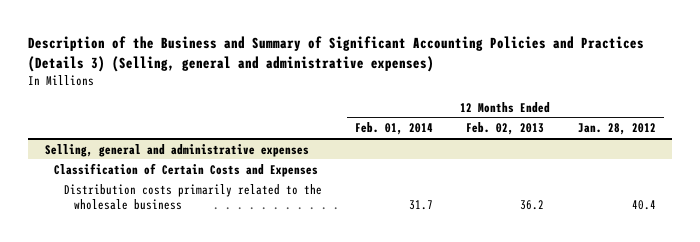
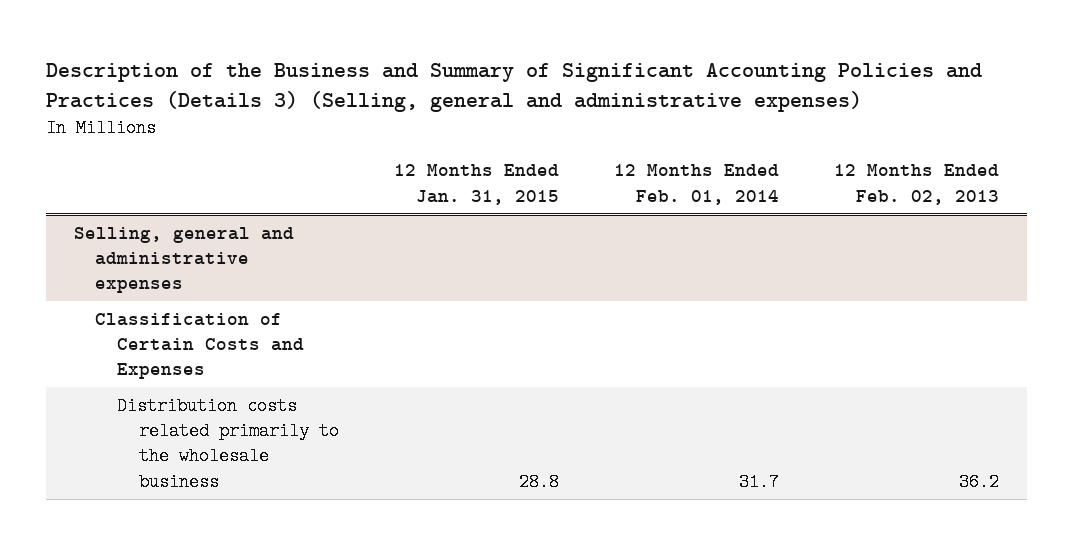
[577,123,656,136] Jan. 28, 2012 -> none
none -> [393,164,559,205] 12 Months Ended Jan. 31, 2015
[64,183,323,210] Distribution costs primarily related to the wholesale business -> [117,396,339,491] Distribution costs related primarily to the wholesale business

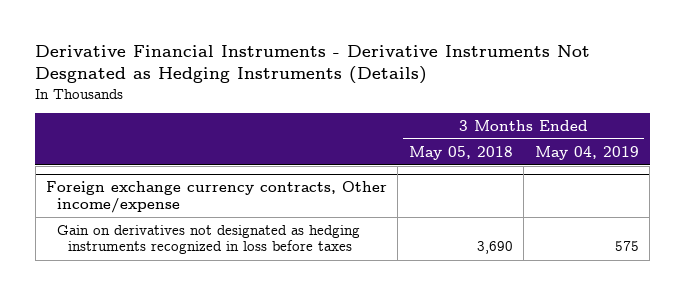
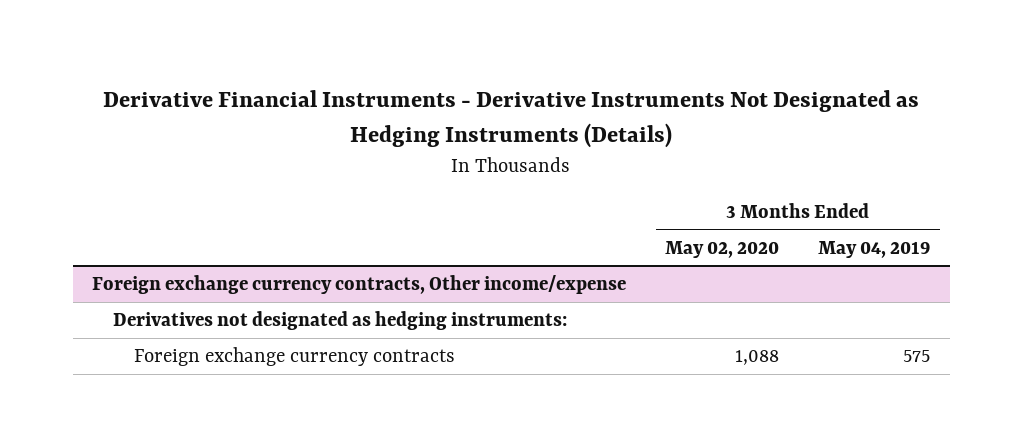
[35,45,591,85] Derivative Financial Instruments - Derivative Instruments Not Desgnated as Hedging Instruments (Details) -> [103,90,920,148] Derivative Financial Instruments - Derivative Instruments Not Designated as Hedging Instruments (Details)
[408,145,513,160] May 05, 2018 -> none
none -> [665,240,780,258] May 02, 2020
none -> [113,311,568,331] Derivatives not designated as hedging instruments:
[56,224,360,255] Gain on derivatives not designated as hedging instruments recognized in loss before taxes -> [134,347,456,367] Foreign exchange currency contracts

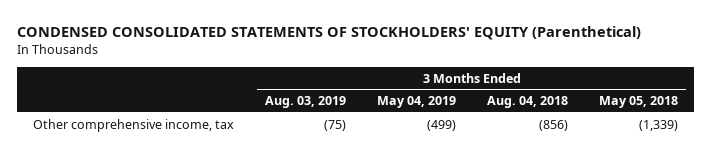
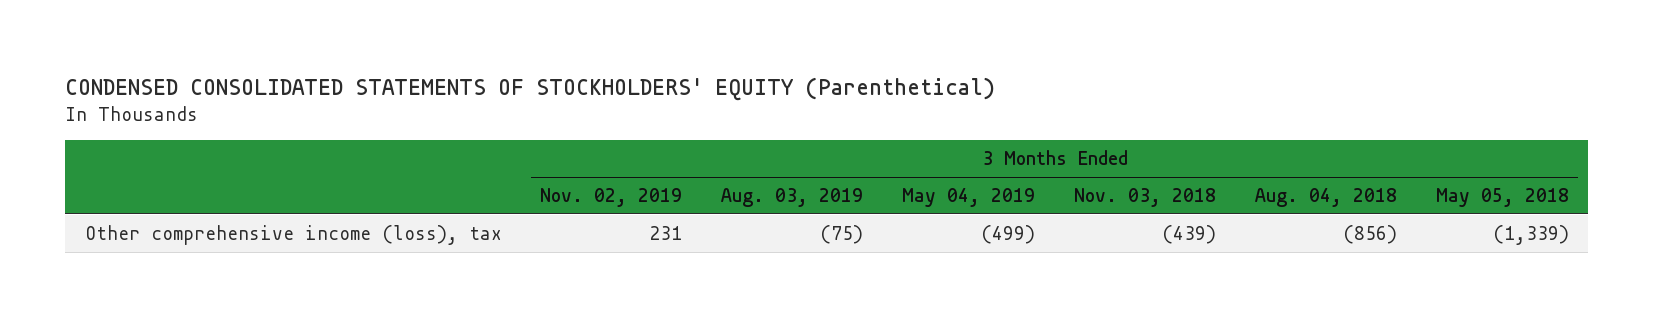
none -> [540,188,683,208] Nov. 02, 2019
none -> [1073,188,1216,208] Nov. 03, 2018
[32,118,234,132] Other comprehensive income, tax -> [84,225,502,246] Other comprehensive income (loss), tax

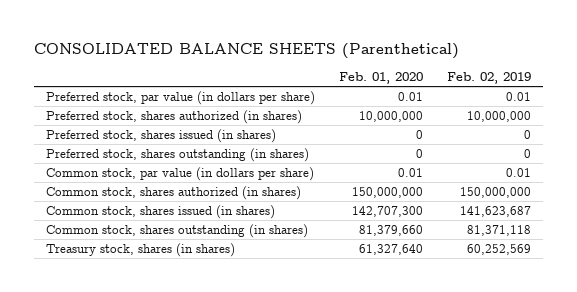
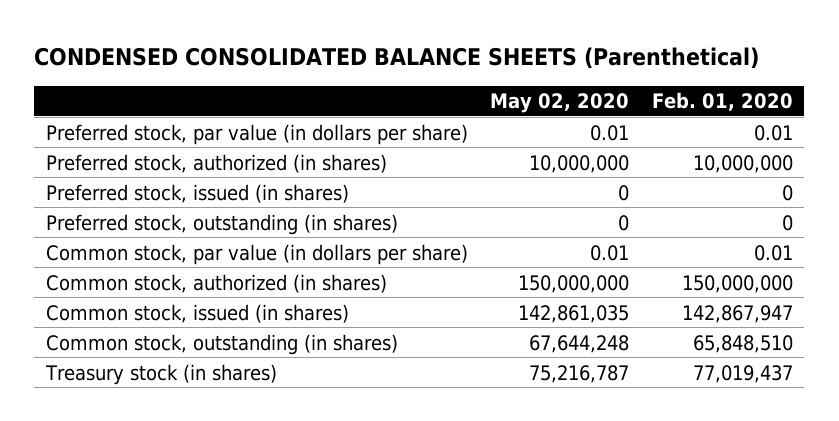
[34,43,460,60] CONSOLIDATED BALANCE SHEETS (Parenthetical) -> [34,47,760,70] CONDENSED CONSOLIDATED BALANCE SHEETS (Parenthetical)
[446,72,531,85] Feb. 02, 2019 -> none
none -> [490,93,630,114] May 02, 2020
[46,109,303,124] Preferred stock, shares authorized (in shares) -> [45,153,387,173] Preferred stock, authorized (in shares)
[46,128,277,143] Preferred stock, shares issued (in shares) -> [45,183,349,203] Preferred stock, issued (in shares)
[46,147,310,162] Preferred stock, shares outstanding (in shares) -> [45,213,398,235] Preferred stock, outstanding (in shares)
[46,185,302,200] Common stock, shares authorized (in shares) -> [45,273,387,293] Common stock, authorized (in shares)
[46,204,276,219] Common stock, shares issued (in shares) -> [45,303,349,323] Common stock, issued (in shares)
[352,205,424,217] 142,707,300 -> [682,304,794,323] 142,867,947
[46,223,309,238] Common stock, shares outstanding (in shares) -> [45,333,398,355] Common stock, outstanding (in shares)
[359,224,424,236] 81,379,660 -> [693,334,794,353] 65,848,510
[46,242,236,257] Treasury stock, shares (in shares) -> [44,363,277,385] Treasury stock (in shares)
[359,243,424,255] 61,327,640 -> [693,364,794,383] 77,019,437

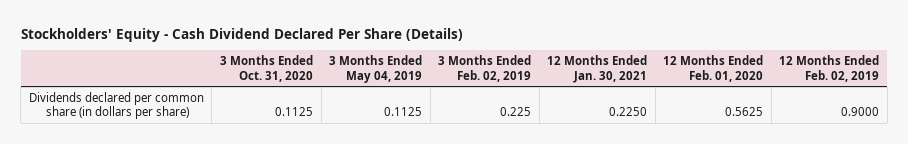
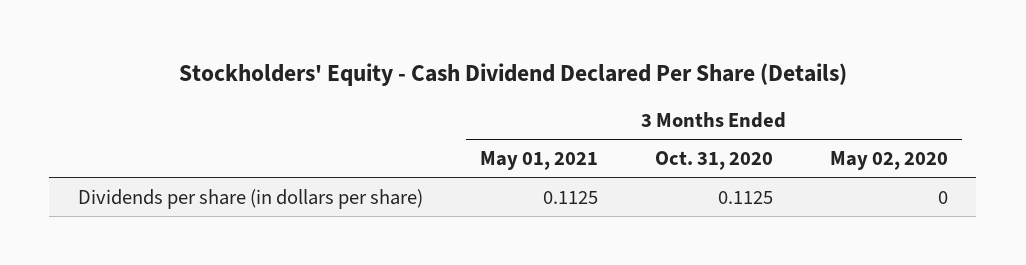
[329,55,423,83] 3 Months Ended May 04, 2019 -> none
[438,55,532,82] 3 Months Ended Feb. 02, 2019 -> none
[547,55,648,83] 12 Months Ended Jan. 30, 2021 -> none
[663,55,764,82] 12 Months Ended Feb. 01, 2020 -> none
[779,55,880,82] 12 Months Ended Feb. 02, 2019 -> none
none -> [479,151,598,171] May 01, 2021
none -> [829,151,948,171] May 02, 2020
[28,91,204,120] Dividends declared per common share (in dollars per share) -> [77,188,423,209] Dividends per share (in dollars per share)

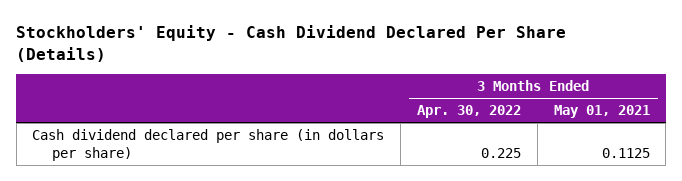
[654,151,773,171] Oct. 31, 2020 -> none
[829,151,948,171] May 02, 2020 -> none
none -> [417,105,522,119] Apr. 30, 2022
[77,188,423,209] Dividends per share (in dollars per share) -> [32,129,385,162] Cash dividend declared per share (in dollars per share)

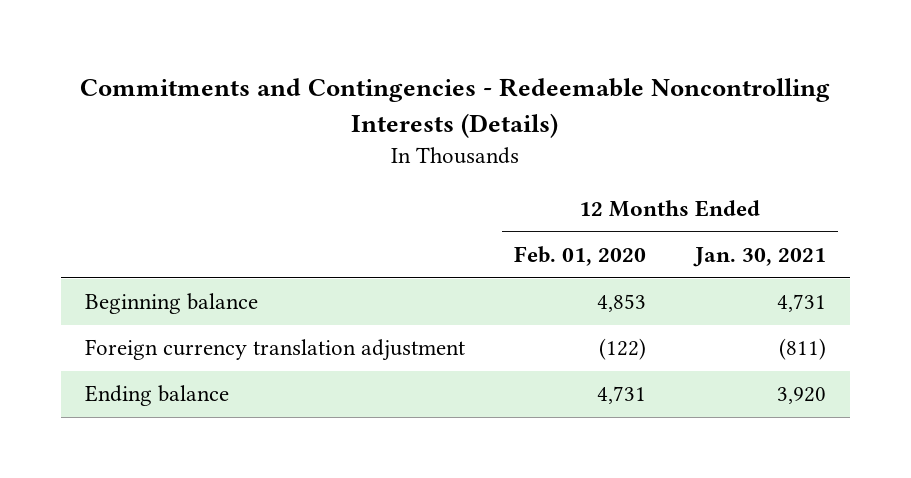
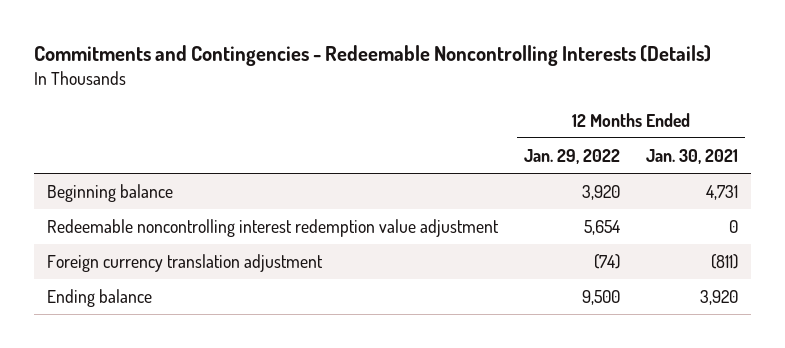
[513,245,646,266] Feb. 01, 2020 -> none
none -> [523,148,620,164] Jan. 29, 2022
none -> [46,219,499,238] Redeemable noncontrolling interest redemption value adjustment

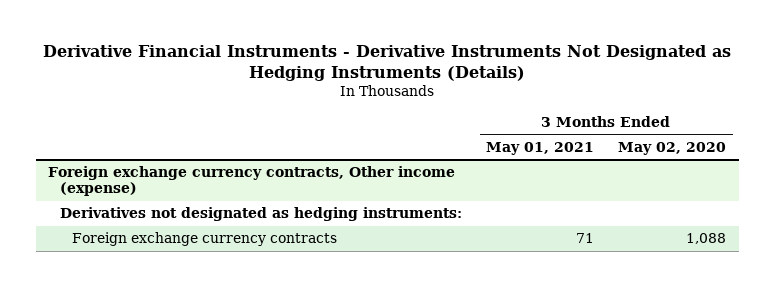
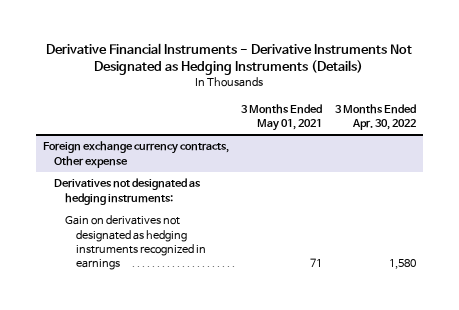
[618,141,727,155] May 02, 2020 -> none
none -> [335,103,417,130] 3 Months Ended Apr. 30, 2022
[47,166,455,197] Foreign exchange currency contracts, Other income (expense) -> [42,141,229,168] Foreign exchange currency contracts, Other expense
[71,232,337,247] Foreign exchange currency contracts -> [64,215,206,270] Gain on derivatives not designated as hedging instruments recognized in earnings

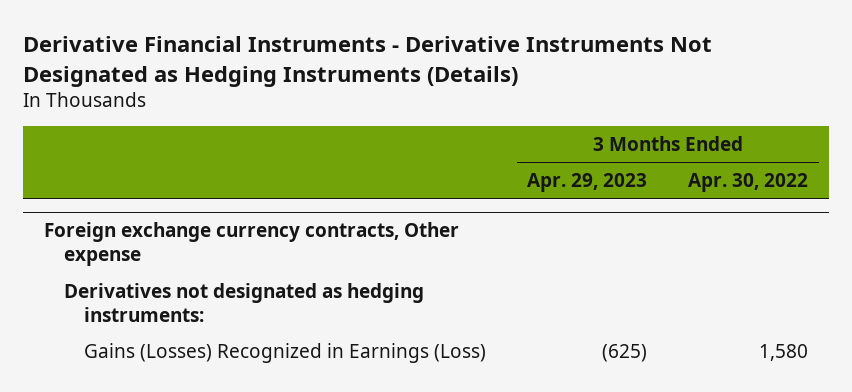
[241,103,323,131] 3 Months Ended May 01, 2021 -> none
none -> [527,173,648,193] Apr. 29, 2023
[64,215,206,270] Gain on derivatives not designated as hedging instruments recognized in earnings -> [84,342,487,363] Gains (Losses) Recognized in Earnings (Loss)

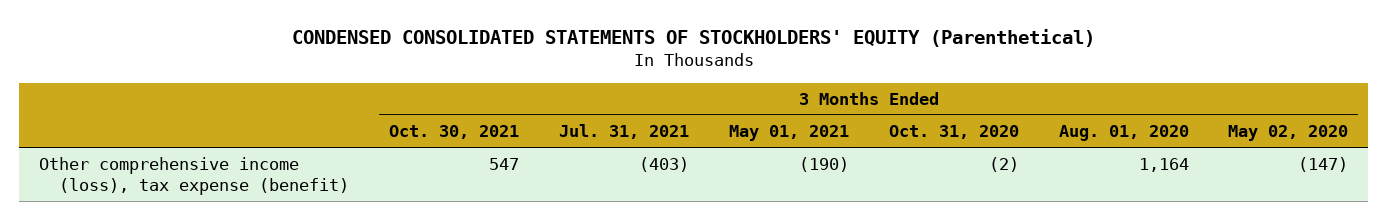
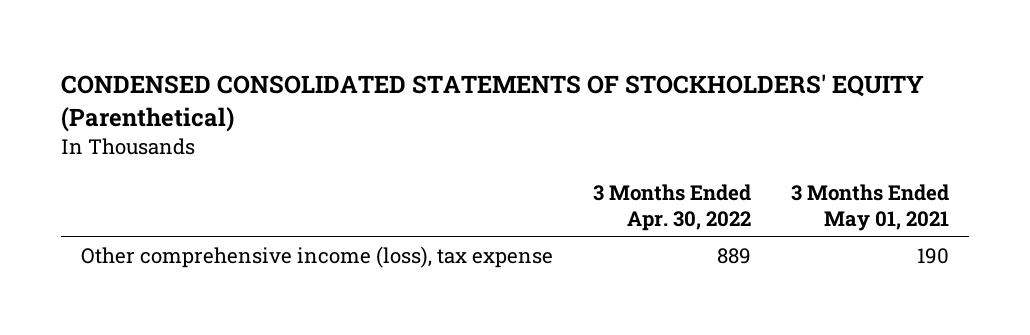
[389,125,520,140] Oct. 30, 2021 -> none
[559,124,690,140] Jul. 31, 2021 -> none
[888,125,1019,140] Oct. 31, 2020 -> none
[1058,125,1189,142] Aug. 01, 2020 -> none
[1228,125,1349,142] May 02, 2020 -> none
none -> [593,183,752,232] 3 Months Ended Apr. 30, 2022
[38,157,350,195] Other comprehensive income (loss), tax expense (benefit) -> [81,246,554,269] Other comprehensive income (loss), tax expense
[798,157,849,173] (190) -> [917,248,950,265] 190

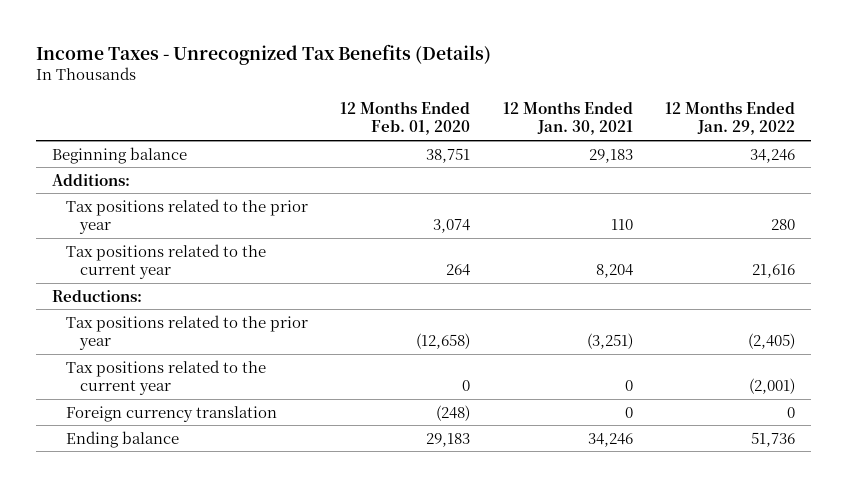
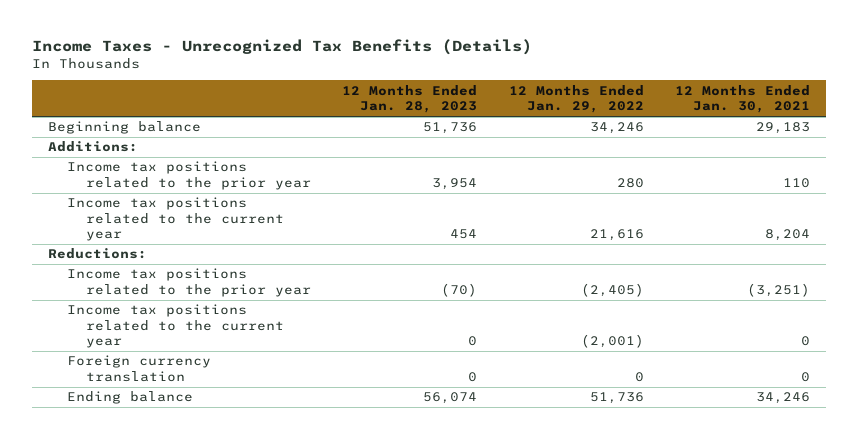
[340,100,471,136] 12 Months Ended Feb. 01, 2020 -> none
none -> [342,84,478,114] 12 Months Ended Jan. 28, 2023
[66,198,309,235] Tax positions related to the prior year -> [66,161,311,190] Income tax positions related to the prior year
[66,243,267,280] Tax positions related to the current year -> [66,197,284,242] Income tax positions related to the current year
[66,314,309,351] Tax positions related to the prior year -> [66,268,311,297] Income tax positions related to the prior year
[66,359,267,396] Tax positions related to the current year -> [66,304,284,349] Income tax positions related to the current year

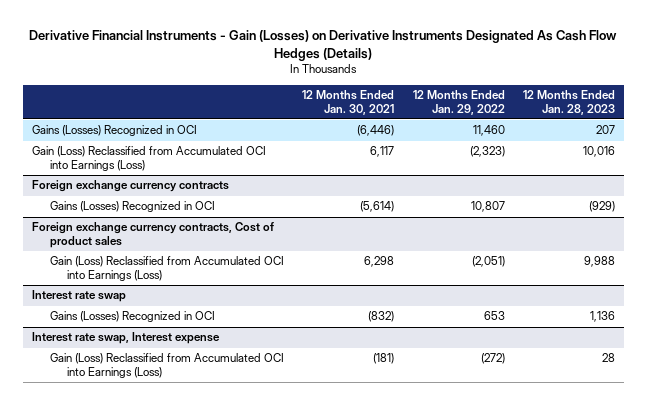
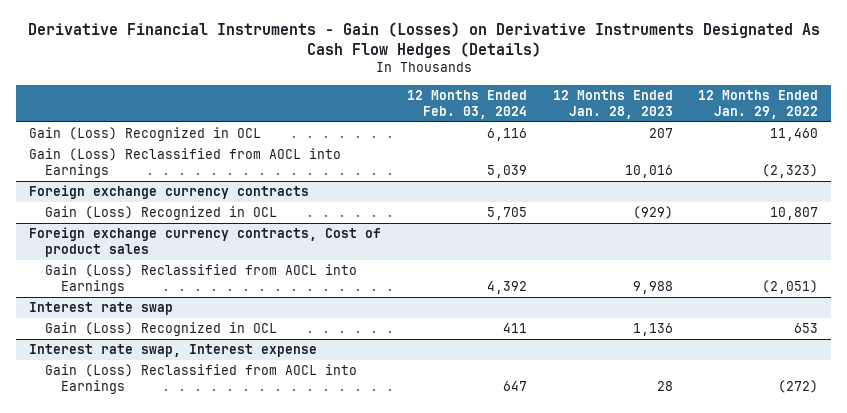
[302,90,395,115] 12 Months Ended Jan. 30, 2021 -> none
none -> [406,89,527,119] 12 Months Ended Feb. 03, 2024
[31,125,197,137] Gains (Losses) Recognized in OCI -> [28,127,261,142] Gain (Loss) Recognized in OCL
[31,146,266,171] Gain (Loss) Reclassified from Accumulated OCI into Earnings (Loss) -> [28,148,341,178] Gain (Loss) Reclassified from AOCL into Earnings
[49,201,215,213] Gains (Losses) Recognized in OCI -> [44,206,277,221] Gain (Loss) Recognized in OCL
[49,256,284,281] Gain (Loss) Reclassified from Accumulated OCI into Earnings (Loss) -> [44,264,357,294] Gain (Loss) Reclassified from AOCL into Earnings
[49,311,215,323] Gains (Losses) Recognized in OCI -> [44,322,277,337] Gain (Loss) Recognized in OCL
[49,353,284,378] Gain (Loss) Reclassified from Accumulated OCI into Earnings (Loss) -> [44,364,357,394] Gain (Loss) Reclassified from AOCL into Earnings

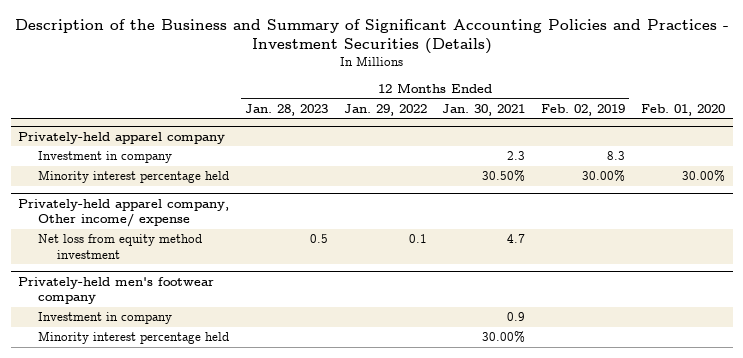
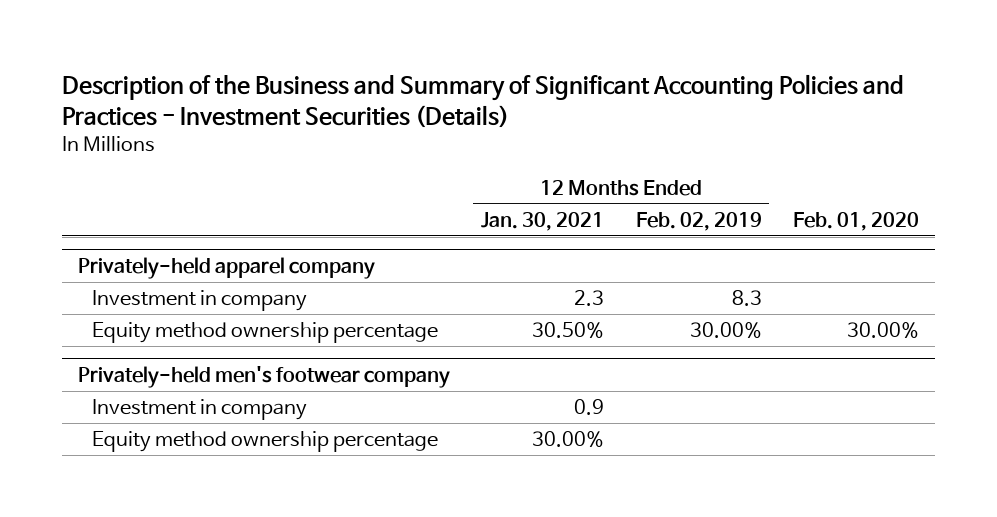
[245,103,329,116] Jan. 28, 2023 -> none
[343,103,427,116] Jan. 29, 2022 -> none
[18,198,230,228] Privately-held apparel company, Other income/ expense -> none
[37,234,202,259] Net loss from equity method investment -> none
[37,170,229,184] Minority interest percentage held -> [91,322,438,344] Equity method ownership percentage
[37,331,229,345] Minority interest percentage held -> [91,431,438,453] Equity method ownership percentage

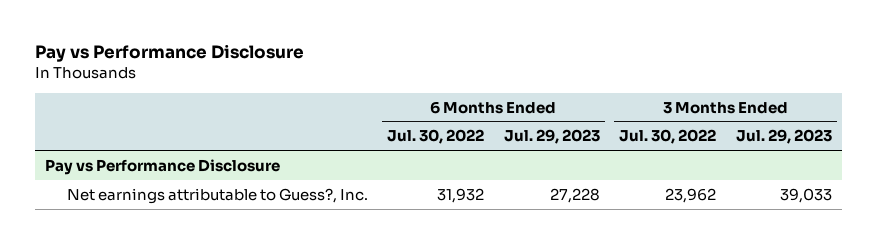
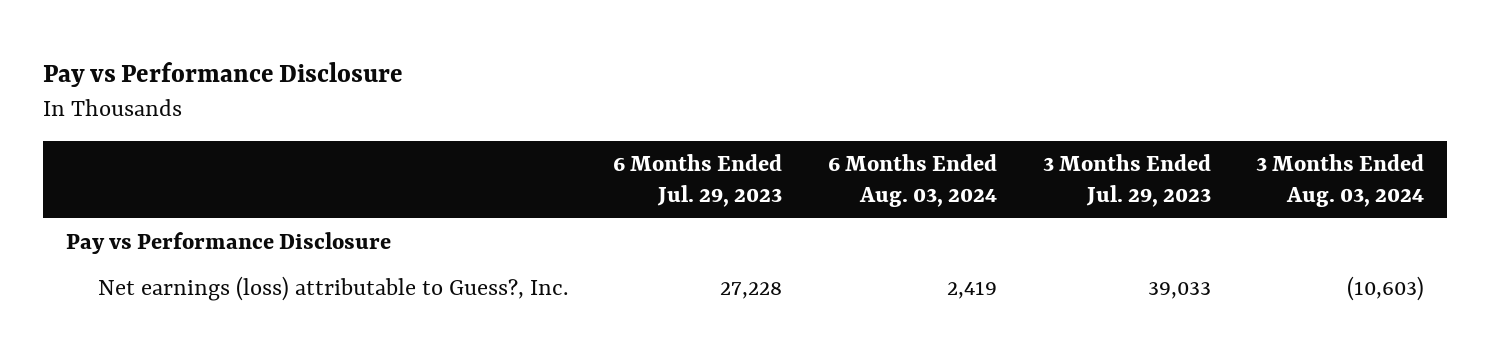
[387,129,485,145] Jul. 30, 2022 -> none
[619,129,717,145] Jul. 30, 2022 -> none
none -> [828,154,998,207] 6 Months Ended Aug. 03, 2024
none -> [1256,154,1425,207] 3 Months Ended Aug. 03, 2024
[66,187,368,204] Net earnings attributable to Guess?, Inc. -> [97,276,568,302] Net earnings (loss) attributable to Guess?, Inc.

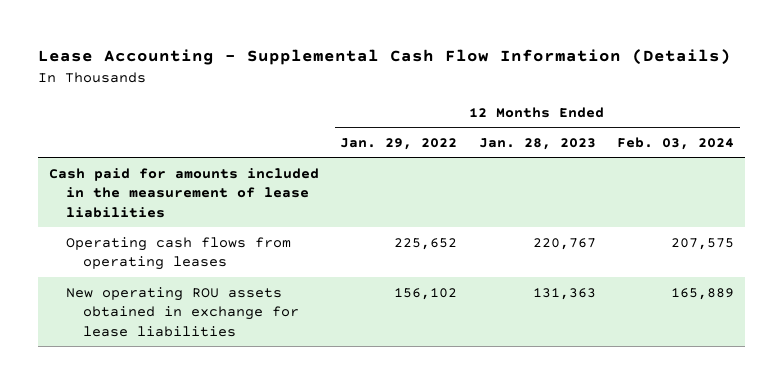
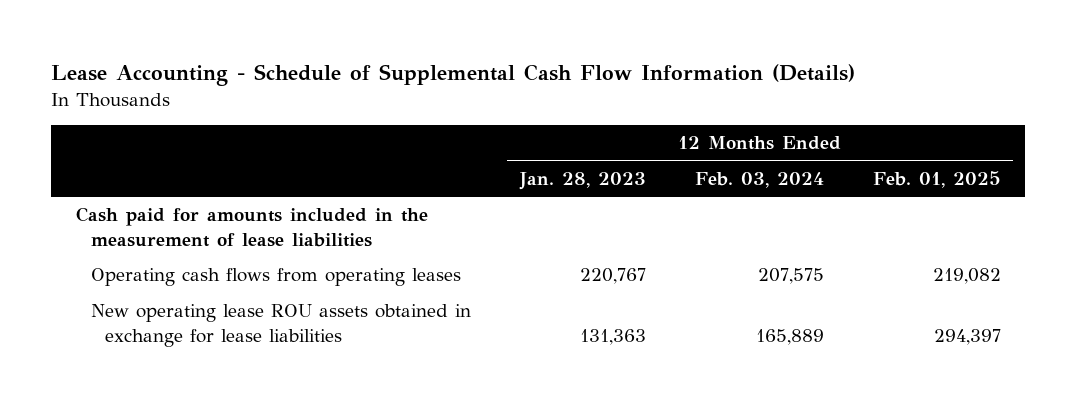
[37,49,731,66] Lease Accounting - Supplemental Cash Flow Information (Details) -> [51,64,856,87] Lease Accounting - Schedule of Supplemental Cash Flow Information (Details)
[340,137,458,150] Jan. 29, 2022 -> none
none -> [872,170,1001,188] Feb. 01, 2025
[65,286,300,337] New operating ROU assets obtained in exchange for lease liabilities -> [90,304,471,347] New operating lease ROU assets obtained in exchange for lease liabilities

